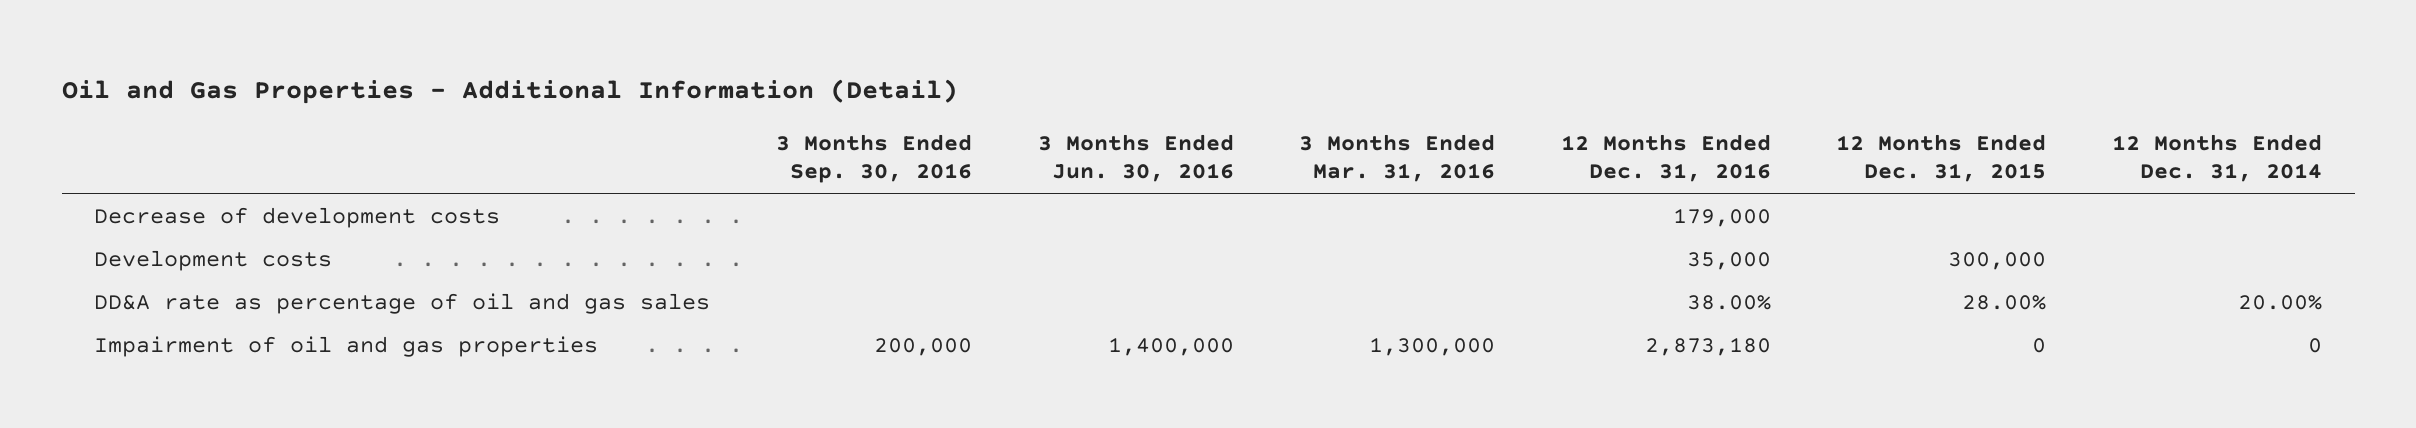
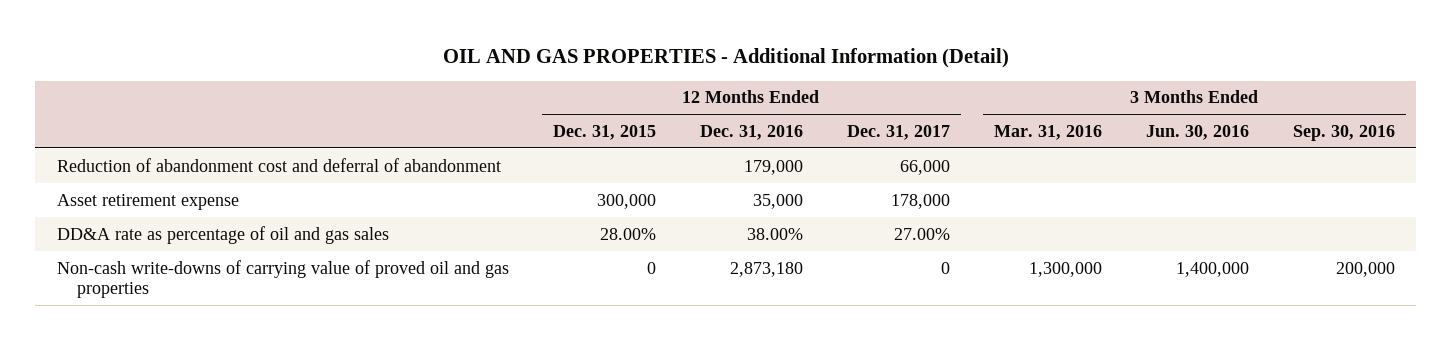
[61,79,958,105] Oil and Gas Properties - Additional Information (Detail) -> [442,47,1009,68] OIL AND GAS PROPERTIES - Additional Information (Detail)
[2112,134,2323,183] 12 Months Ended Dec. 31, 2014 -> none
none -> [846,124,950,140] Dec. 31, 2017
[94,206,501,228] Decrease of development costs -> [56,157,501,172] Reduction of abandonment cost and deferral of abandonment
[94,249,333,271] Development costs -> [56,193,239,210] Asset retirement expense
[94,335,599,357] Impairment of oil and gas properties -> [56,259,509,299] Non-cash write-downs of carrying value of proved oil and gas properties

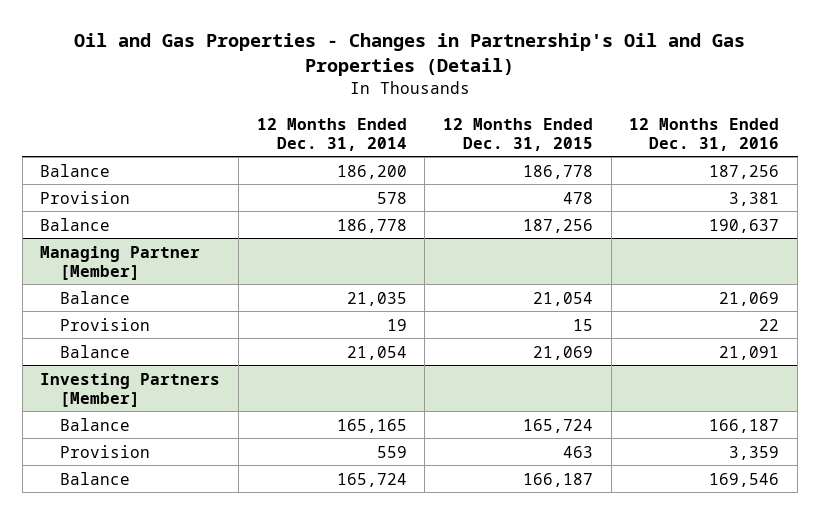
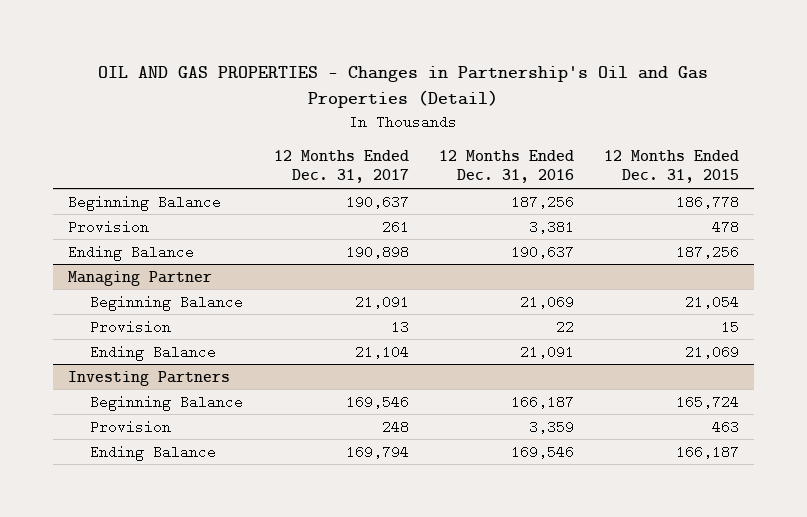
[73,33,745,77] Oil and Gas Properties - Changes in Partnership's Oil and Gas Properties (Detail) -> [98,66,709,109] OIL AND GAS PROPERTIES - Changes in Partnership's Oil and Gas Properties (Detail)
[256,117,407,151] 12 Months Ended Dec. 31, 2014 -> none
none -> [273,149,409,184] 12 Months Ended Dec. 31, 2017
[40,163,111,177] Balance -> [67,194,221,211] Beginning Balance
[40,217,111,231] Balance -> [67,244,194,261] Ending Balance
[40,245,201,280] Managing Partner [Member] -> [67,270,212,286] Managing Partner
[59,290,130,304] Balance -> [90,294,244,311] Beginning Balance
[59,344,130,358] Balance -> [90,344,217,361] Ending Balance
[40,372,221,407] Investing Partners [Member] -> [67,370,230,386] Investing Partners
[59,417,130,431] Balance -> [90,394,244,411] Beginning Balance
[59,471,130,485] Balance -> [90,444,217,461] Ending Balance

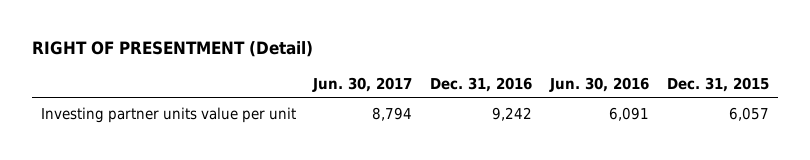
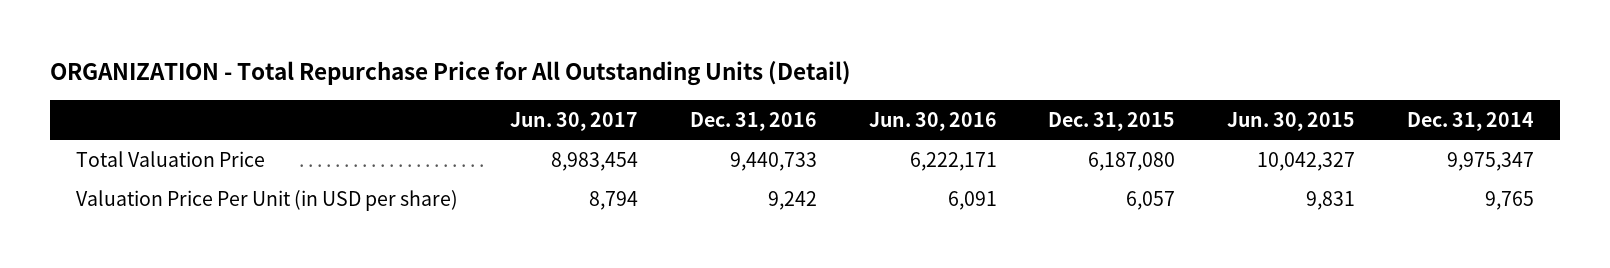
[31,41,313,58] RIGHT OF PRESENTMENT (Detail) -> [49,61,851,87] ORGANIZATION - Total Repurchase Price for All Outstanding Units (Detail)
none -> [1227,111,1356,131] Jun. 30, 2015
none -> [1407,111,1535,131] Dec. 31, 2014
none -> [75,150,265,167] Total Valuation Price
[40,106,296,123] Investing partner units value per unit -> [75,189,458,211] Valuation Price Per Unit (in USD per share)

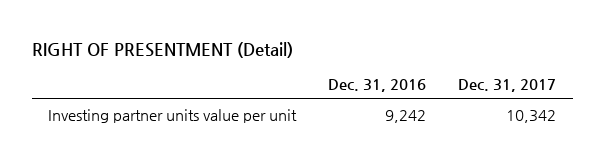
[49,61,851,87] ORGANIZATION - Total Repurchase Price for All Outstanding Units (Detail) -> [31,41,293,58] RIGHT OF PRESENTMENT (Detail)
[509,111,638,131] Jun. 30, 2017 -> none
[868,111,997,131] Jun. 30, 2016 -> none
[1048,111,1176,131] Dec. 31, 2015 -> none
[1227,111,1356,131] Jun. 30, 2015 -> none
[1407,111,1535,131] Dec. 31, 2014 -> none
none -> [458,79,557,93] Dec. 31, 2017
[75,150,265,167] Total Valuation Price -> none
[75,189,458,211] Valuation Price Per Unit (in USD per share) -> [47,108,297,123] Investing partner units value per unit

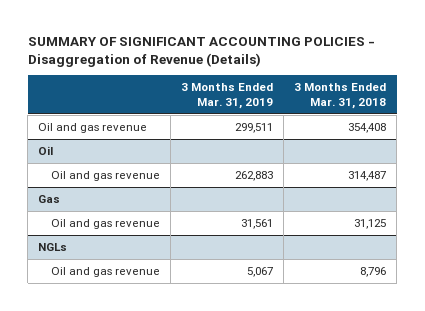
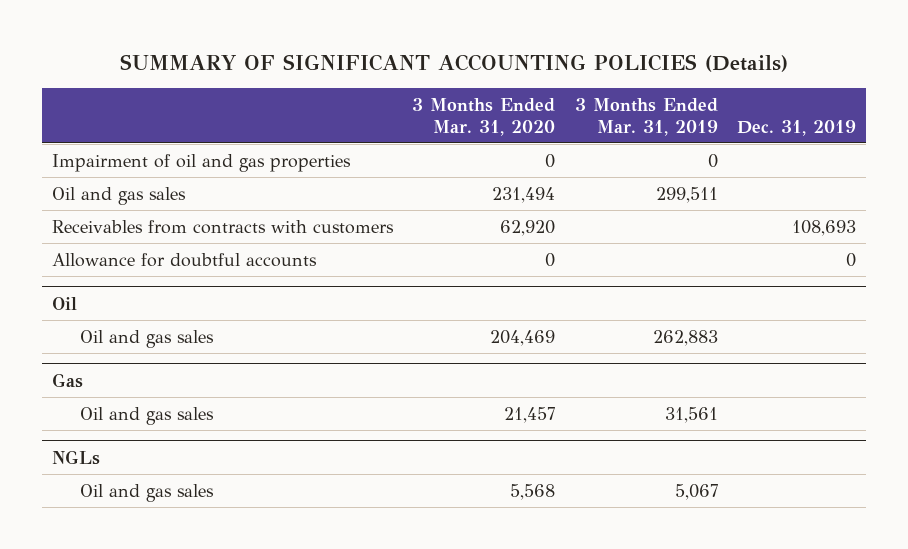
[27,36,375,67] SUMMARY OF SIGNIFICANT ACCOUNTING POLICIES - Disaggregation of Revenue (Details) -> [120,54,789,73] SUMMARY OF SIGNIFICANT ACCOUNTING POLICIES (Details)
[294,83,387,110] 3 Months Ended Mar. 31, 2018 -> none
none -> [412,97,556,136] 3 Months Ended Mar. 31, 2020
none -> [737,119,857,136] Dec. 31, 2019
none -> [51,153,351,172] Impairment of oil and gas properties
[38,122,148,133] Oil and gas revenue -> [51,186,186,205] Oil and gas sales
none -> [51,219,394,234] Receivables from contracts with customers
none -> [51,252,317,267] Allowance for doubtful accounts
[50,170,160,181] Oil and gas revenue -> [80,329,215,348] Oil and gas sales
[50,218,160,229] Oil and gas revenue -> [80,406,215,425] Oil and gas sales
[50,266,160,277] Oil and gas revenue -> [80,483,215,502] Oil and gas sales

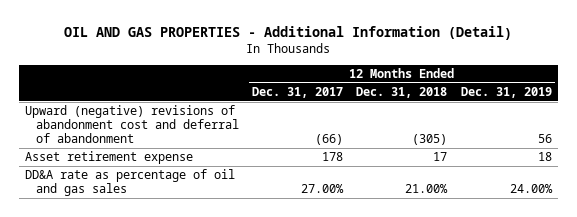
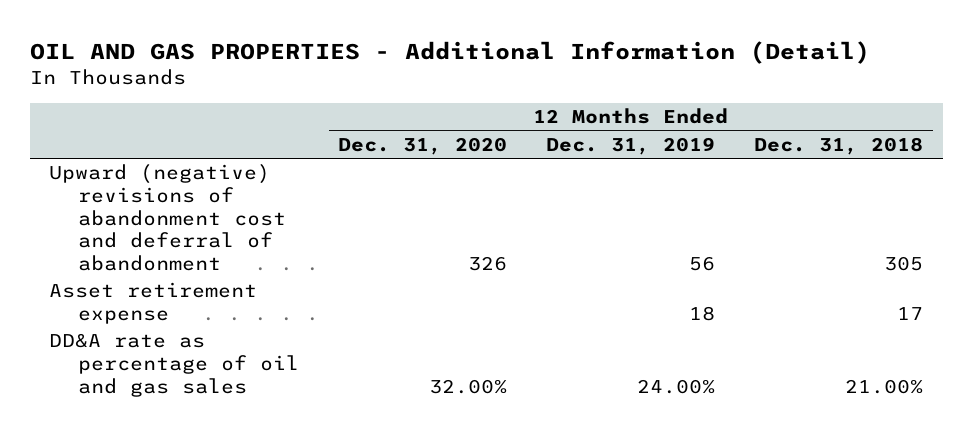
[252,87,344,99] Dec. 31, 2017 -> none
none -> [338,136,508,155] Dec. 31, 2020
[412,134,448,146] (305) -> [884,255,924,271] 305

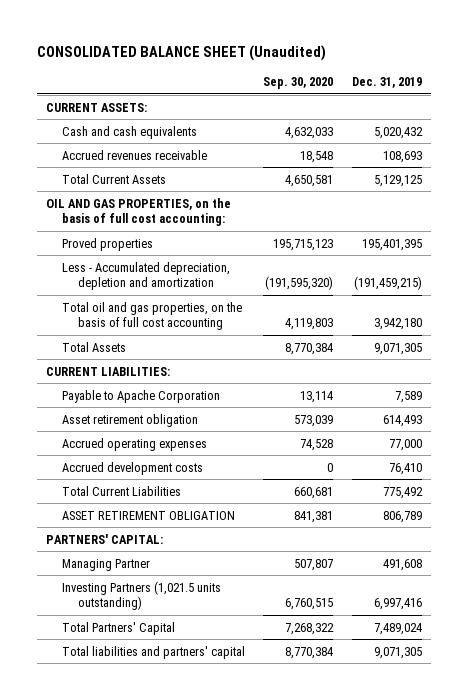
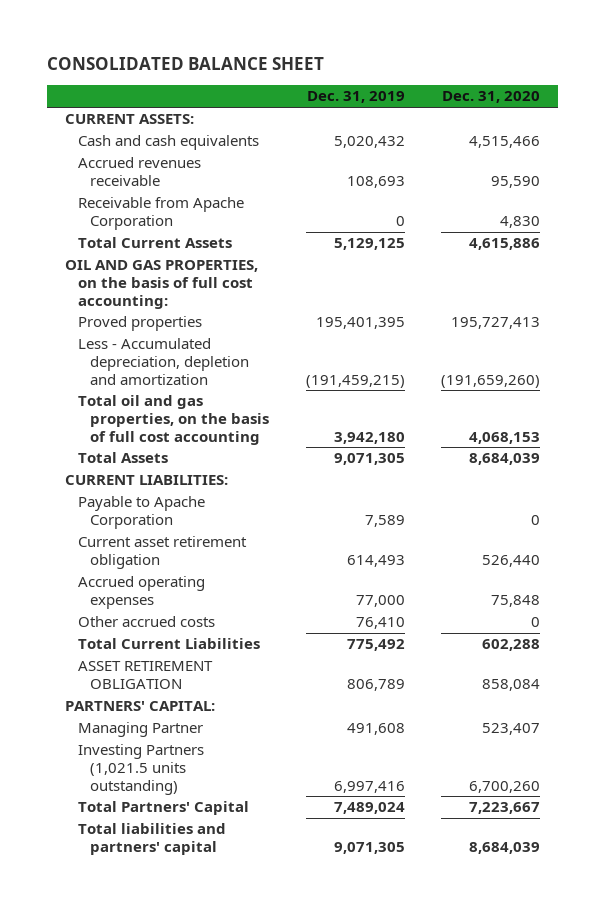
[37,44,327,61] CONSOLIDATED BALANCE SHEET (Unaudited) -> [47,57,325,71] CONSOLIDATED BALANCE SHEET
[263,77,334,90] Sep. 30, 2020 -> none
none -> [442,91,541,104] Dec. 31, 2020
none -> [77,197,244,230] Receivable from Apache Corporation
[62,413,199,427] Asset retirement obligation -> [77,536,247,569] Current asset retirement obligation
[62,461,204,475] Accrued development costs -> [77,616,215,628] Other accrued costs

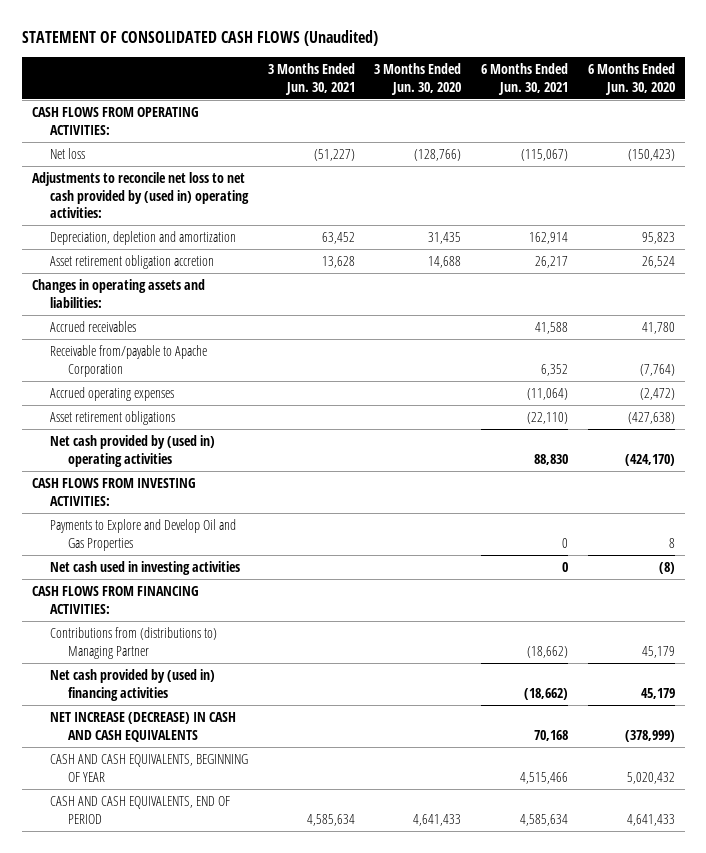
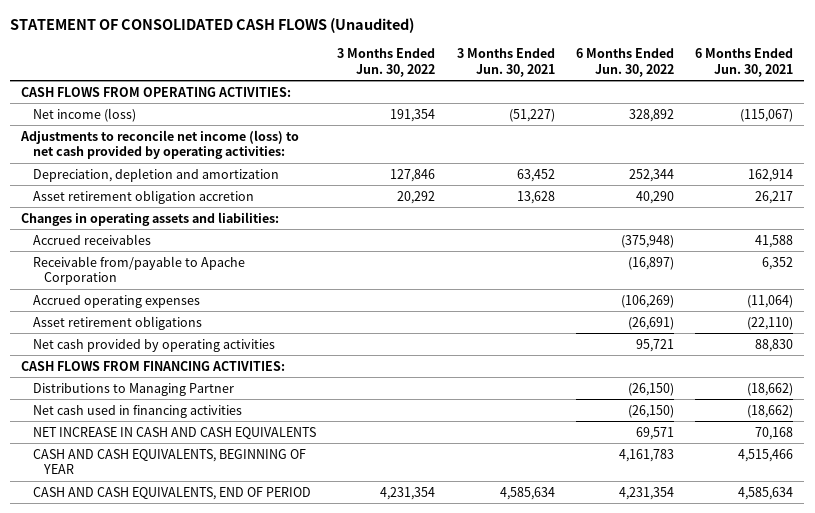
[374,63,462,95] 3 Months Ended Jun. 30, 2020 -> none
[587,63,675,95] 6 Months Ended Jun. 30, 2020 -> none
none -> [337,48,436,77] 3 Months Ended Jun. 30, 2022
none -> [575,48,674,77] 6 Months Ended Jun. 30, 2022
[49,147,85,159] Net loss -> [32,107,136,122] Net income (loss)
[31,171,249,219] Adjustments to reconcile net loss to net cash provided by (used in) operating activities: -> [20,129,300,160] Adjustments to reconcile net income (loss) to net cash provided by operating activities:
[31,477,196,506] CASH FLOWS FROM INVESTING ACTIVITIES: -> none
[49,518,236,551] Payments to Explore and Develop Oil and Gas Properties -> none
[49,560,240,575] Net cash used in investing activities -> none
[49,434,215,467] Net cash provided by (used in) operating activities -> [32,338,275,352] Net cash provided by operating activities
[49,626,217,659] Contributions from (distributions to) Managing Partner -> [32,382,234,396] Distributions to Managing Partner
[49,668,215,701] Net cash provided by (used in) financing activities -> [32,404,242,418] Net cash used in financing activities
[49,711,236,742] NET INCREASE (DECREASE) IN CASH AND CASH EQUIVALENTS -> [32,426,316,439] NET INCREASE IN CASH AND CASH EQUIVALENTS

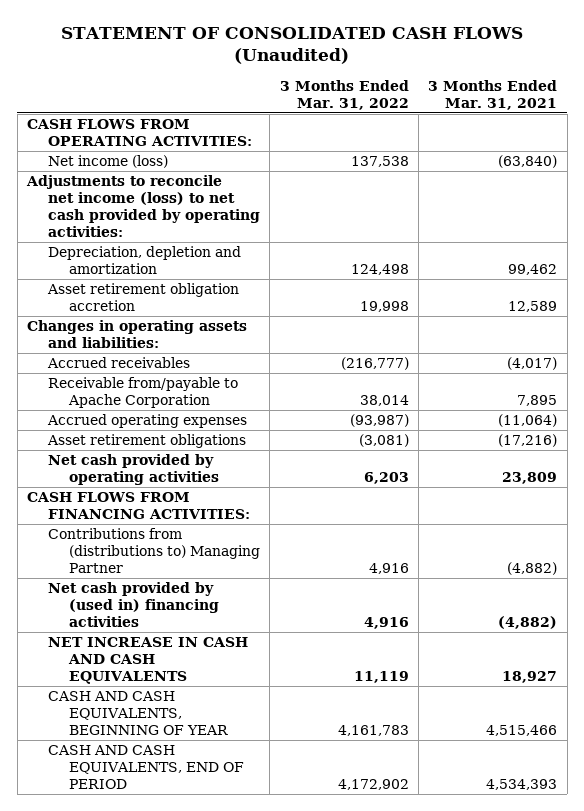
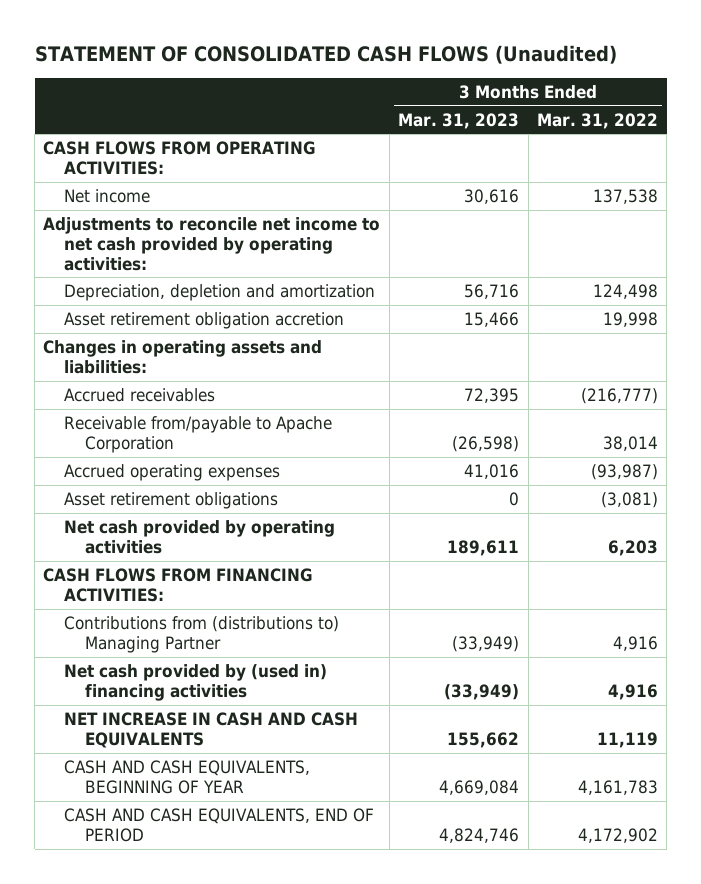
[428,79,558,110] 3 Months Ended Mar. 31, 2021 -> none
none -> [398,112,520,129] Mar. 31, 2023
[48,155,169,169] Net income (loss) -> [64,189,151,204] Net income
[26,175,261,238] Adjustments to reconcile net income (loss) to net cash provided by operating activities: -> [43,217,381,271] Adjustments to reconcile net income to net cash provided by operating activities:

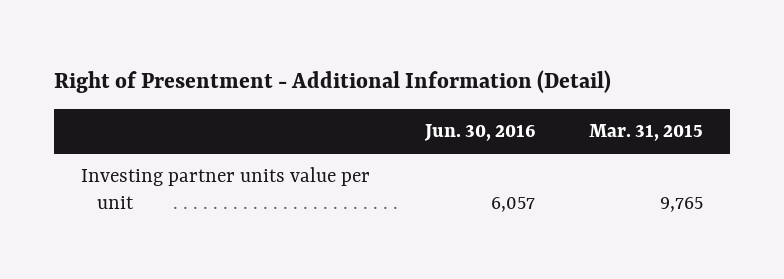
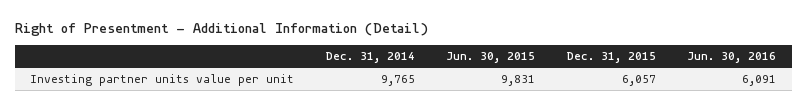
[588,124,703,142] Mar. 31, 2015 -> none
none -> [325,52,415,64] Dec. 31, 2014
none -> [446,52,536,64] Jun. 30, 2015
none -> [566,52,656,64] Dec. 31, 2015
[490,197,535,213] 6,057 -> [741,75,776,87] 6,091

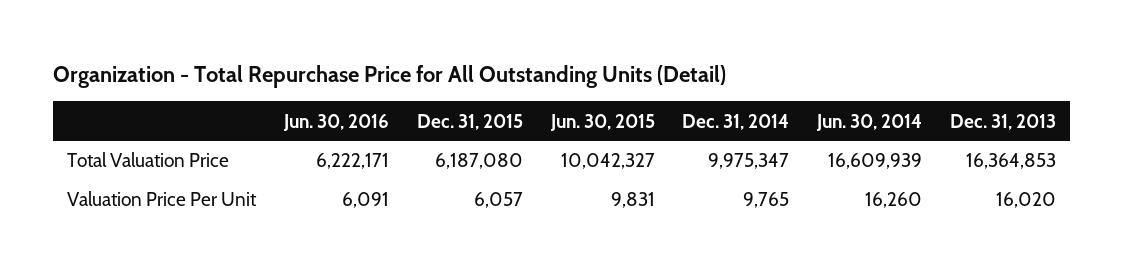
[14,23,428,37] Right of Presentment - Additional Information (Detail) -> [52,65,726,89] Organization - Total Repurchase Price for All Outstanding Units (Detail)
none -> [816,113,923,131] Jun. 30, 2014
none -> [950,113,1057,130] Dec. 31, 2013
none -> [66,152,229,168] Total Valuation Price
[30,74,295,87] Investing partner units value per unit -> [66,191,257,207] Valuation Price Per Unit

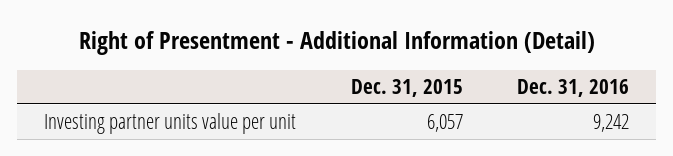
[52,65,726,89] Organization - Total Repurchase Price for All Outstanding Units (Detail) -> [78,31,595,56] Right of Presentment - Additional Information (Detail)
[282,113,389,131] Jun. 30, 2016 -> none
[549,113,655,131] Jun. 30, 2015 -> none
[682,113,790,130] Dec. 31, 2014 -> none
[816,113,923,131] Jun. 30, 2014 -> none
[950,113,1057,130] Dec. 31, 2013 -> none
none -> [517,79,630,98] Dec. 31, 2016
[66,152,229,168] Total Valuation Price -> none
[66,191,257,207] Valuation Price Per Unit -> [44,113,297,135] Investing partner units value per unit

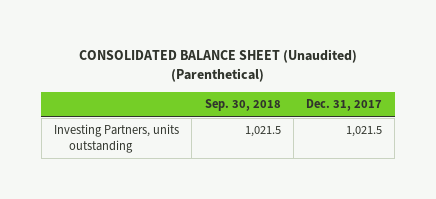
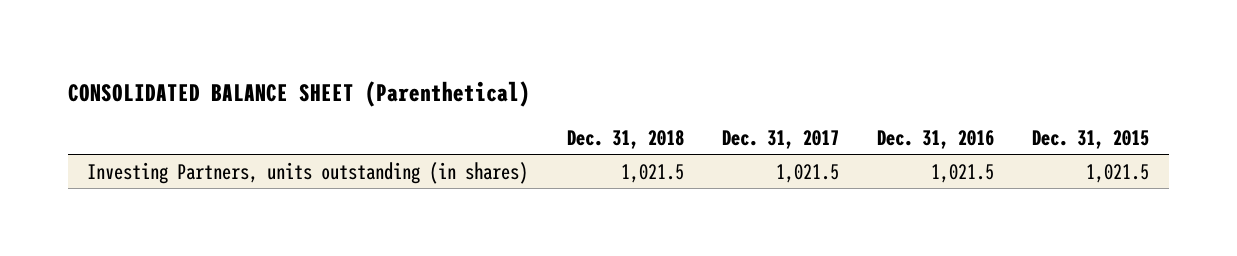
[79,49,358,83] CONSOLIDATED BALANCE SHEET (Unaudited) (Parenthetical) -> [68,80,531,107] CONSOLIDATED BALANCE SHEET (Parenthetical)
[204,99,281,112] Sep. 30, 2018 -> none
none -> [566,130,684,150] Dec. 31, 2018
none -> [877,130,995,150] Dec. 31, 2016
none -> [1032,130,1150,150] Dec. 31, 2015
[54,124,180,154] Investing Partners, units outstanding -> [87,161,529,184] Investing Partners, units outstanding (in shares)

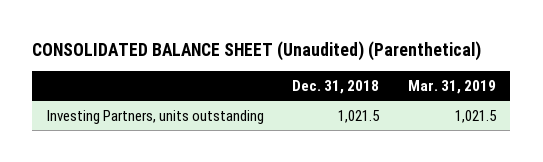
[68,80,531,107] CONSOLIDATED BALANCE SHEET (Parenthetical) -> [32,40,482,61] CONSOLIDATED BALANCE SHEET (Unaudited) (Parenthetical)
[721,130,839,150] Dec. 31, 2017 -> none
[877,130,995,150] Dec. 31, 2016 -> none
[1032,130,1150,150] Dec. 31, 2015 -> none
none -> [408,80,497,95] Mar. 31, 2019
[87,161,529,184] Investing Partners, units outstanding (in shares) -> [46,109,264,124] Investing Partners, units outstanding

